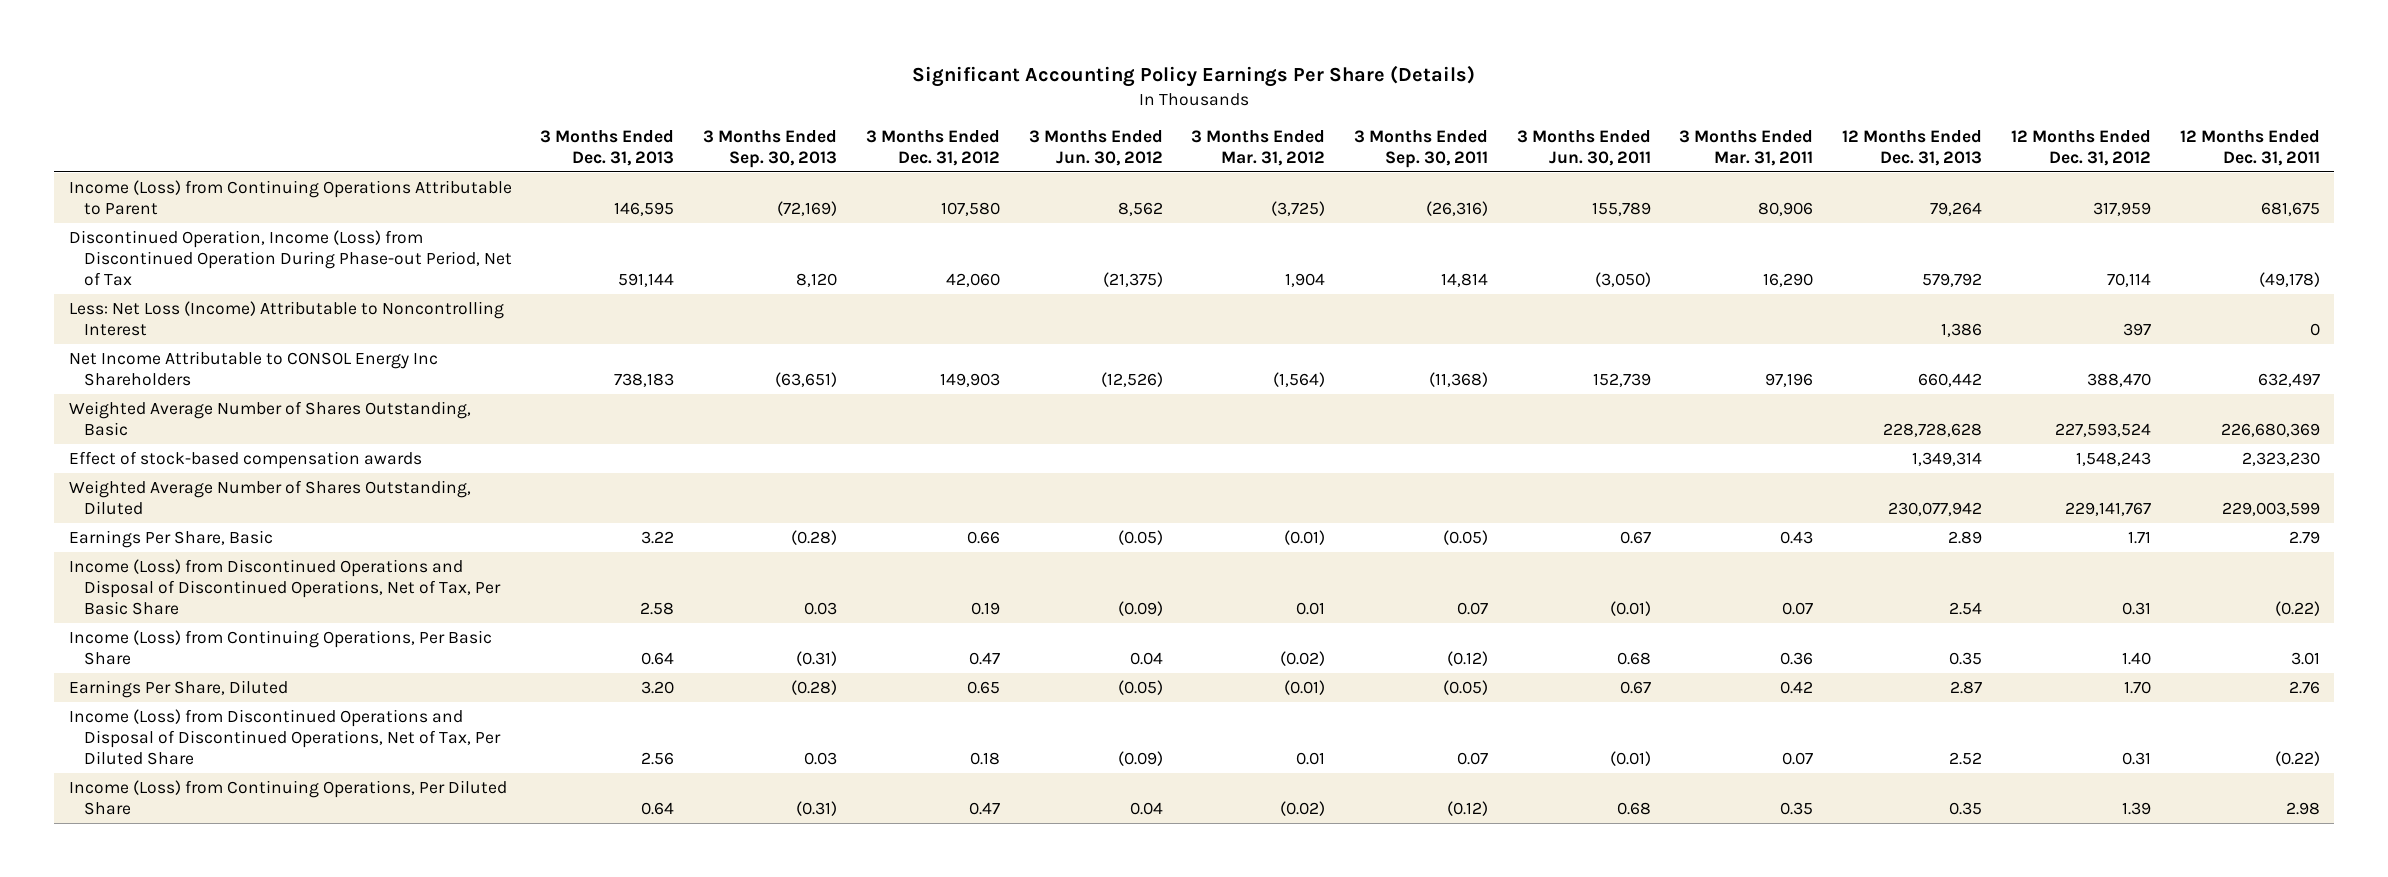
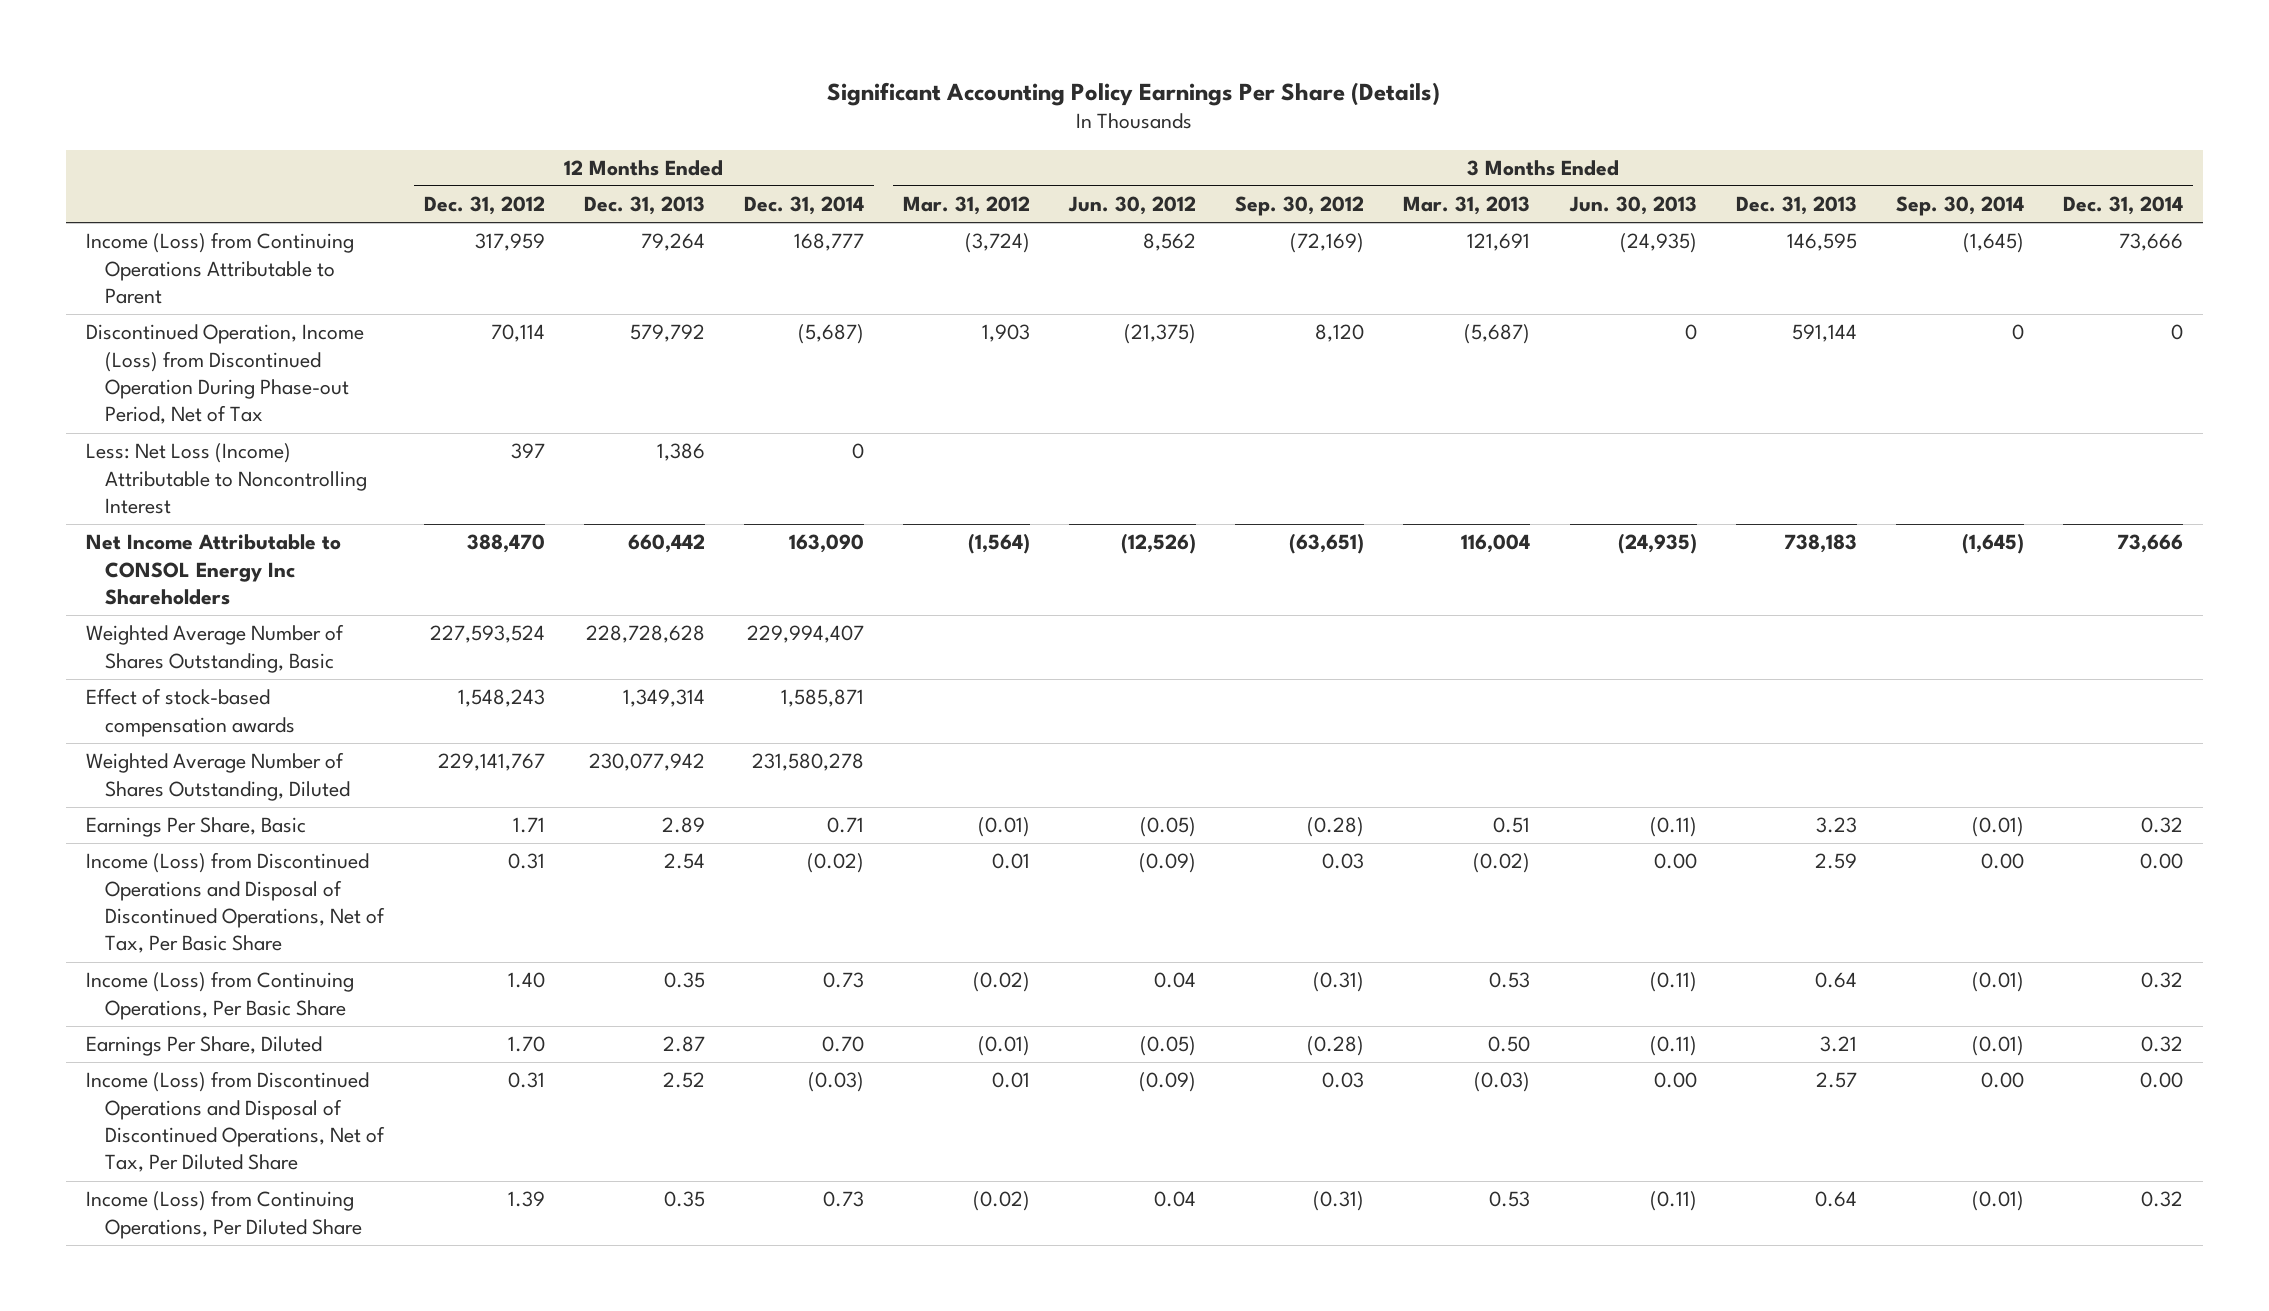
[703,129,838,168] 3 Months Ended Sep. 30, 2013 -> none
[865,129,1000,166] 3 Months Ended Dec. 31, 2012 -> none
[1354,129,1489,168] 3 Months Ended Sep. 30, 2011 -> none
[1516,129,1651,166] 3 Months Ended Jun. 30, 2011 -> none
[1679,129,1814,166] 3 Months Ended Mar. 31, 2011 -> none
[2179,129,2320,166] 12 Months Ended Dec. 31, 2011 -> none
none -> [743,196,864,216] Dec. 31, 2014
none -> [1235,196,1365,217] Sep. 30, 2012
none -> [1403,196,1531,216] Mar. 31, 2013
none -> [1568,196,1697,216] Jun. 30, 2013
none -> [1895,196,2024,217] Sep. 30, 2014
none -> [2062,196,2183,216] Dec. 31, 2014
[1271,200,1326,216] (3,725) -> [965,233,1031,254] (3,724)
[1285,272,1326,287] 1,904 -> [982,324,1031,343] 1,903
[641,530,675,544] 3.22 -> [1815,817,1857,834] 3.23
[640,601,675,615] 2.58 -> [1814,853,1857,870] 2.59
[641,680,675,694] 3.20 -> [1819,1036,1857,1053] 3.21
[641,751,675,765] 2.56 -> [1815,1072,1857,1089] 2.57

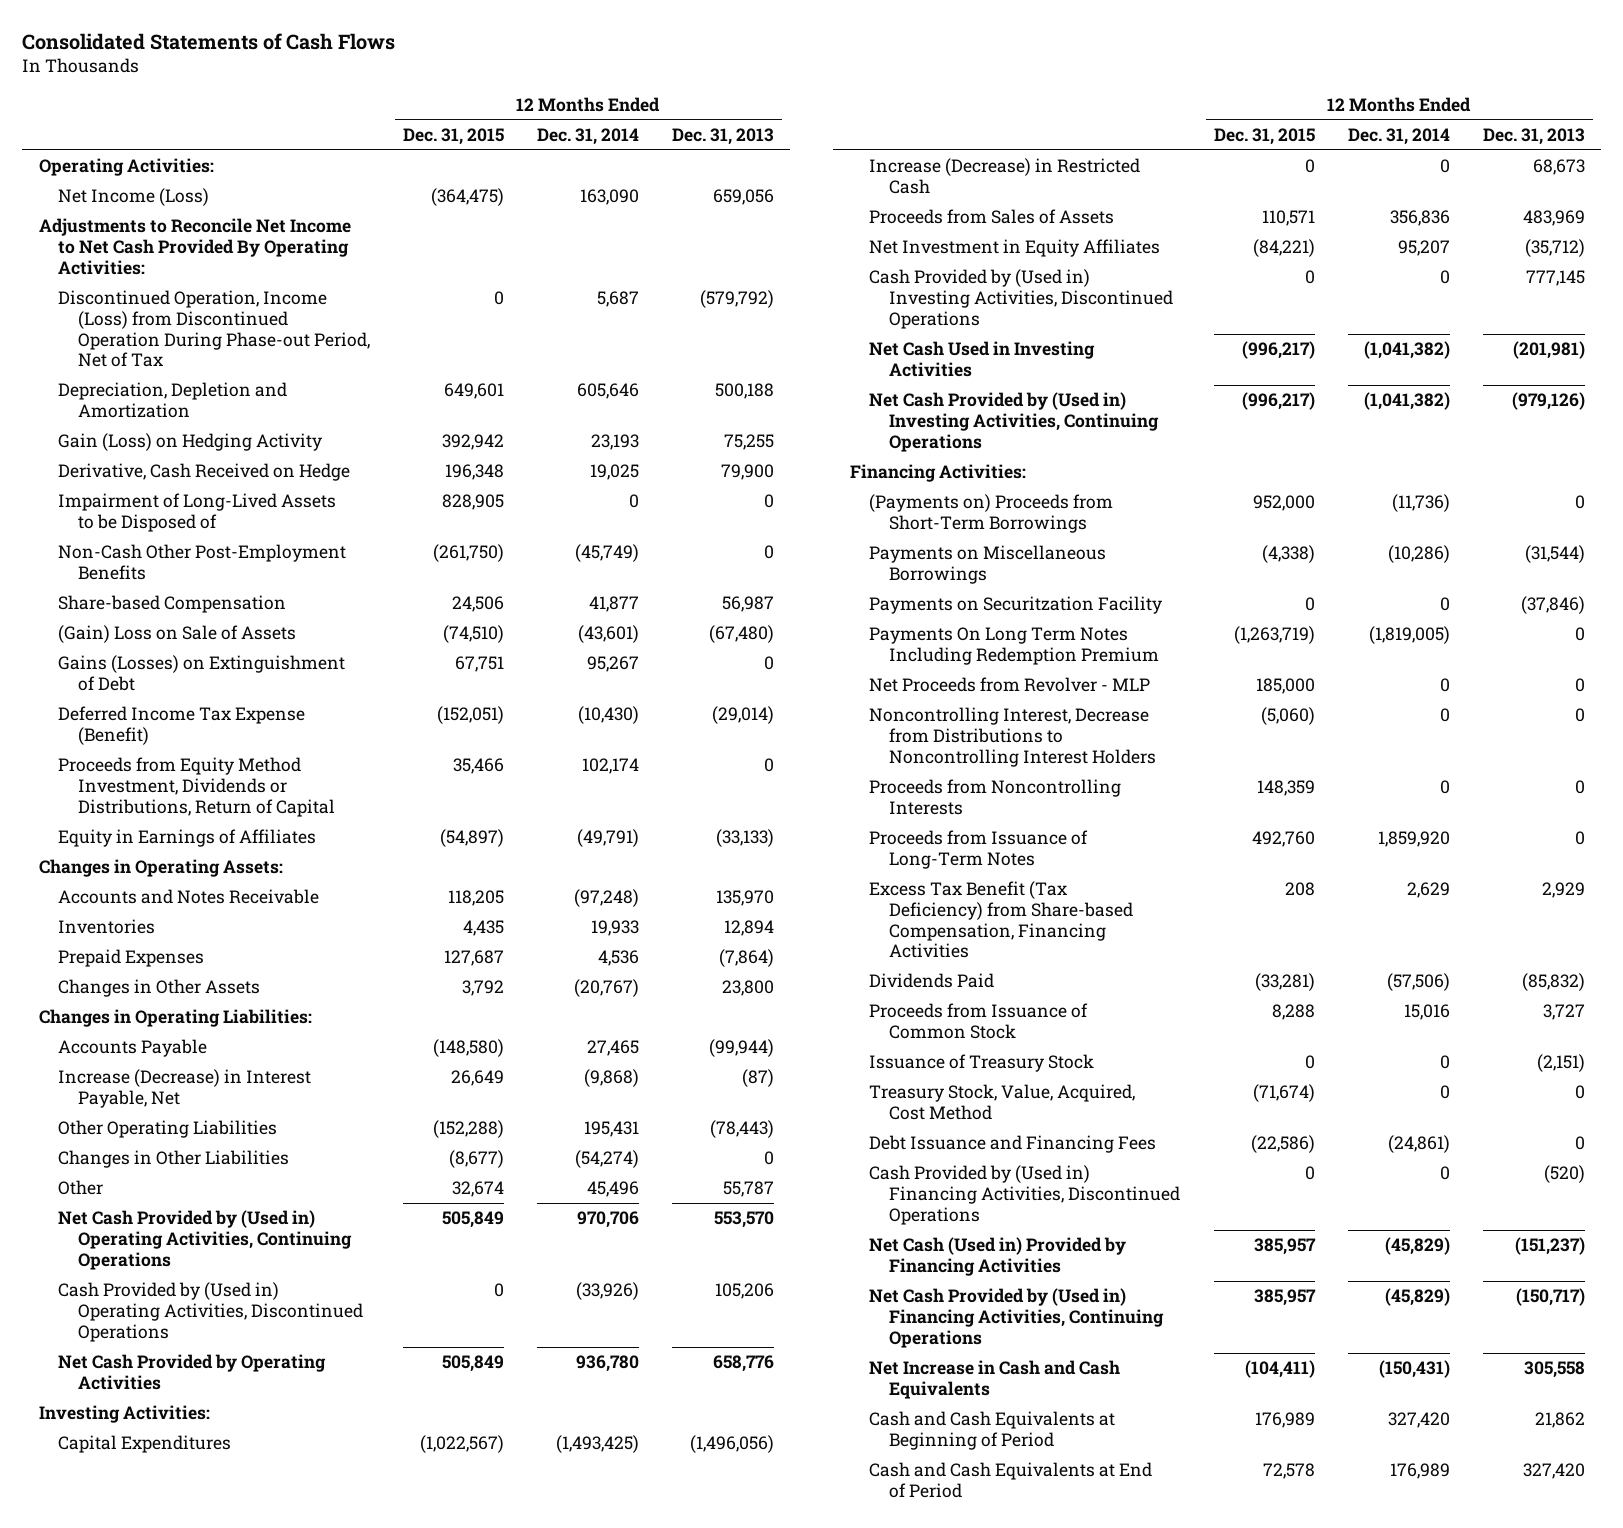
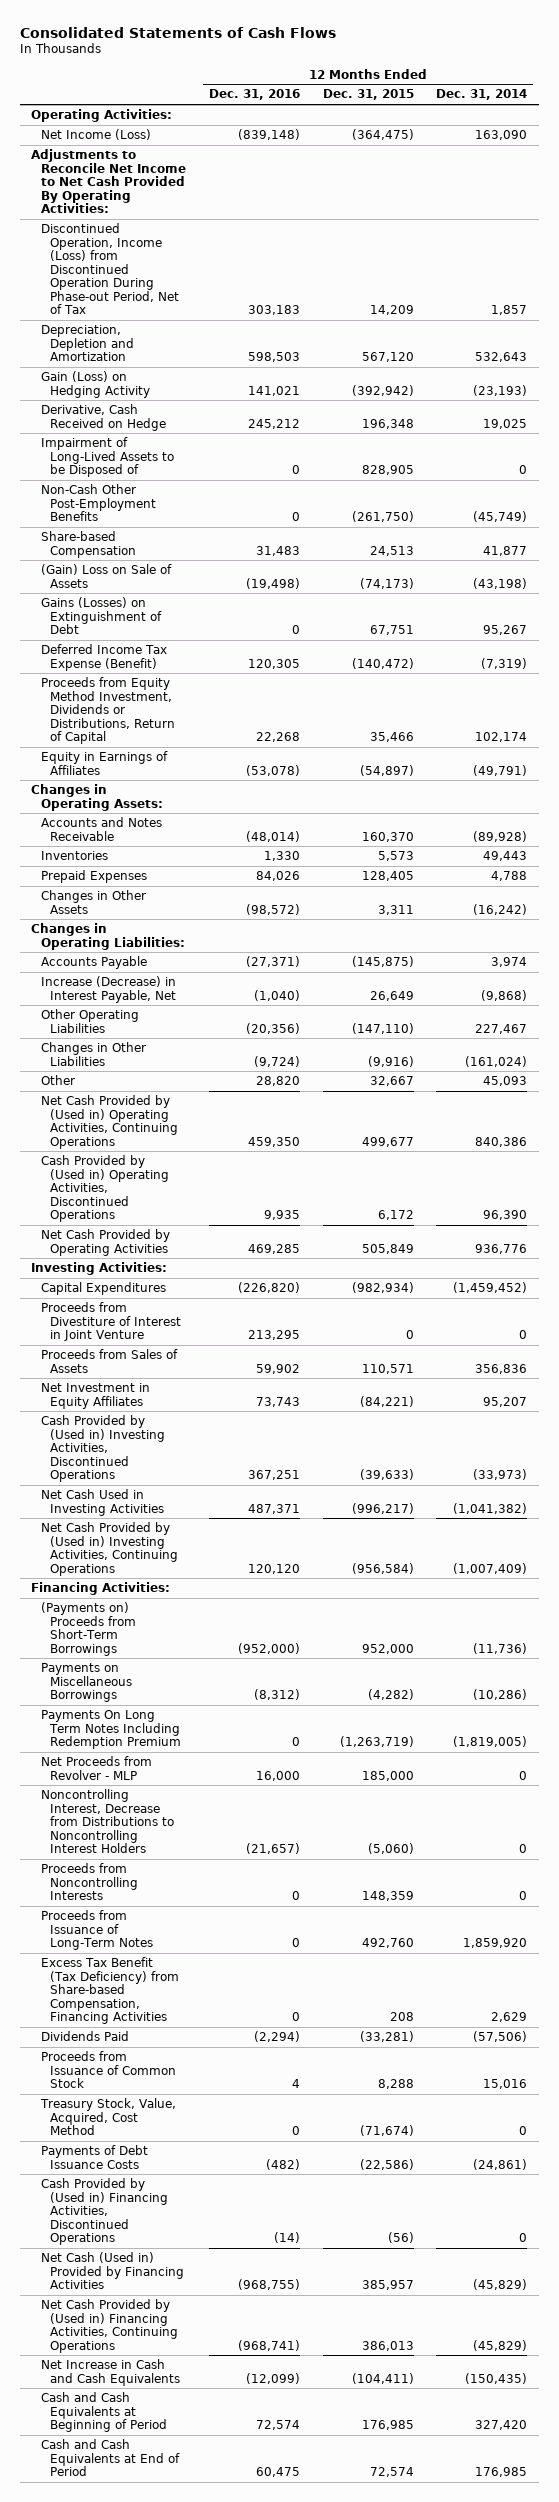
[671,128,774,146] Dec. 31, 2013 -> none
none -> [208,89,300,101] Dec. 31, 2016
[493,291,504,306] 0 -> [369,305,414,316] 14,209
[596,291,639,308] 5,687 -> [491,305,528,316] 1,857
[443,383,504,400] 649,601 -> [361,352,414,363] 567,120
[576,383,639,400] 605,646 -> [475,352,528,363] 532,643
[441,434,504,451] 392,942 -> [351,384,414,396] (392,942)
[590,434,639,451] 23,193 -> [473,384,528,396] (23,193)
[451,596,504,613] 24,506 -> [369,545,414,556] 24,513
[442,625,504,644] (74,510) -> [359,577,414,589] (74,173)
[577,625,639,644] (43,601) -> [473,577,528,589] (43,198)
[436,706,504,725] (152,051) -> [351,657,414,669] (140,472)
[577,706,639,725] (10,430) -> [481,657,528,669] (7,319)
[447,890,504,907] 118,205 -> [361,831,414,842] 160,370
[573,889,639,908] (97,248) -> [473,830,528,842] (89,928)
[462,920,504,937] 4,435 -> [377,851,414,862] 5,573
[590,920,639,937] 19,933 -> [483,851,528,862] 49,443
[443,950,504,967] 127,687 -> [361,871,414,882] 128,405
[597,950,639,967] 4,536 -> [491,871,528,882] 4,788
[461,980,504,997] 3,792 -> [377,904,414,915] 3,311
[573,979,639,998] (20,767) -> [473,903,528,915] (16,242)
[432,1039,504,1058] (148,580) -> [351,956,414,968] (145,875)
[586,1040,639,1057] 27,465 -> [491,957,528,968] 3,974
[432,1120,504,1139] (152,288) -> [351,1022,414,1034] (147,110)
[583,1121,639,1138] 195,431 -> [475,1023,528,1034] 227,467
[448,1150,504,1169] (8,677) -> [367,1055,414,1067] (9,916)
[574,1150,639,1169] (54,274) -> [465,1055,528,1067] (161,024)
[451,1181,504,1198] 32,674 -> [369,1076,414,1087] 32,667
[586,1181,639,1198] 45,496 -> [483,1076,528,1087] 45,093
[441,1211,504,1229] 505,849 -> [361,1136,414,1147] 499,677
[576,1211,639,1229] 970,706 -> [475,1136,528,1147] 840,386
[493,1283,504,1298] 0 -> [377,1210,414,1221] 6,172
[575,1282,639,1301] (33,926) -> [483,1210,528,1221] 96,390
[575,1355,639,1373] 936,780 -> [475,1243,528,1254] 936,776
[869,158,1141,195] Increase (Decrease) in Restricted Cash -> none
[419,1435,504,1454] (1,022,567) -> [351,1282,414,1294] (982,934)
[555,1435,639,1454] (1,493,425) -> [453,1282,528,1294] (1,459,452)
none -> [40,1302,182,1342] Proceeds from Divestiture of Interest in Joint Venture
[1305,270,1316,285] 0 -> [359,1469,414,1481] (39,633)
[1439,270,1450,285] 0 -> [473,1469,528,1481] (33,973)
[1242,392,1316,411] (996,217) -> [351,1562,414,1574] (956,584)
[1363,392,1450,411] (1,041,382) -> [453,1562,528,1574] (1,007,409)
[869,596,1163,615] Payments on Securitzation Facility -> none
[1262,545,1316,564] (4,338) -> [367,1689,414,1701] (4,282)
[869,1054,1095,1073] Issuance of Treasury Stock -> none
[869,1135,1157,1154] Debt Issuance and Financing Fees -> [40,2145,148,2169] Payments of Debt Issuance Costs
[1305,1166,1316,1181] 0 -> [387,2232,414,2244] (56)
[1254,1289,1317,1307] 385,957 -> [361,2340,414,2351] 386,013
[1378,1360,1450,1379] (150,431) -> [465,2372,528,2384] (150,435)
[1255,1412,1316,1429] 176,989 -> [361,2420,414,2431] 176,985
[1263,1463,1316,1480] 72,578 -> [369,2467,414,2478] 72,574
[1389,1463,1450,1480] 176,989 -> [475,2467,528,2478] 176,985

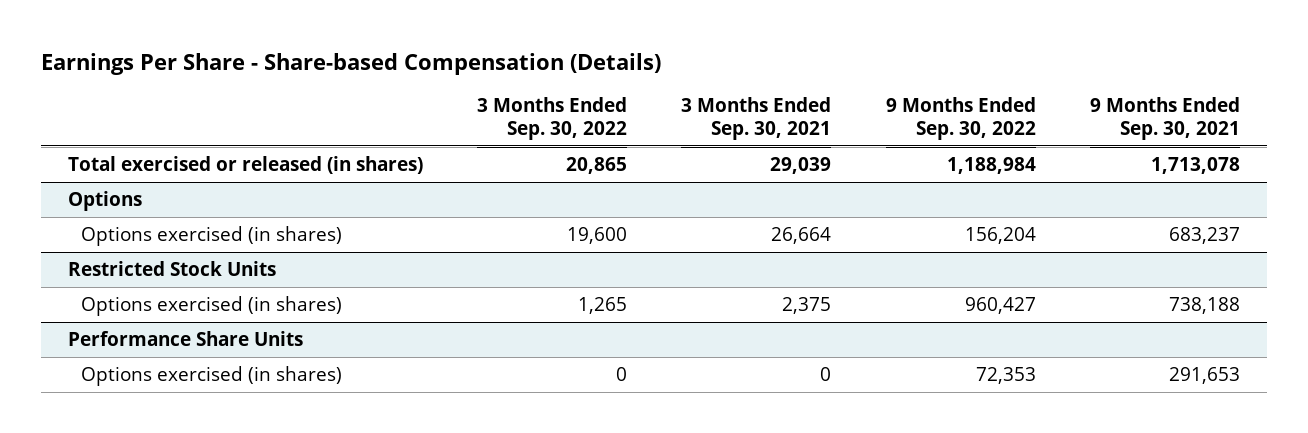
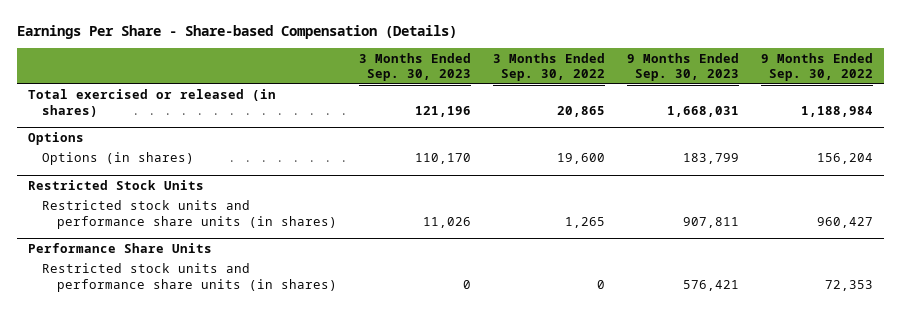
[681,97,832,140] 3 Months Ended Sep. 30, 2021 -> none
[1089,97,1240,140] 9 Months Ended Sep. 30, 2021 -> none
none -> [359,52,472,82] 3 Months Ended Sep. 30, 2023
none -> [627,52,740,82] 9 Months Ended Sep. 30, 2023
[81,226,343,247] Options exercised (in shares) -> [42,152,195,166] Options (in shares)
[81,296,343,317] Options exercised (in shares) -> [42,200,338,229] Restricted stock units and performance share units (in shares)
[81,366,343,387] Options exercised (in shares) -> [42,263,338,292] Restricted stock units and performance share units (in shares)

